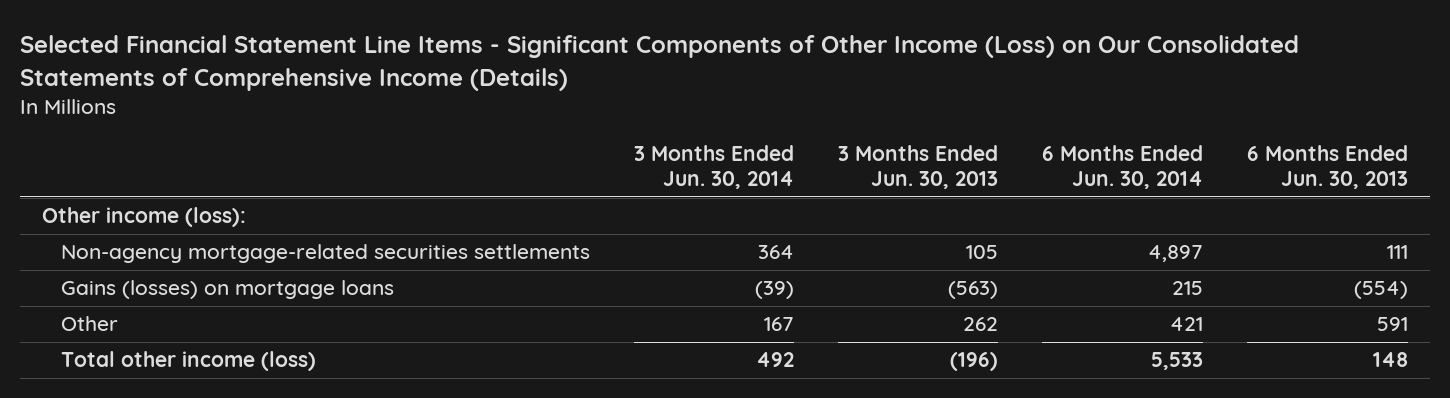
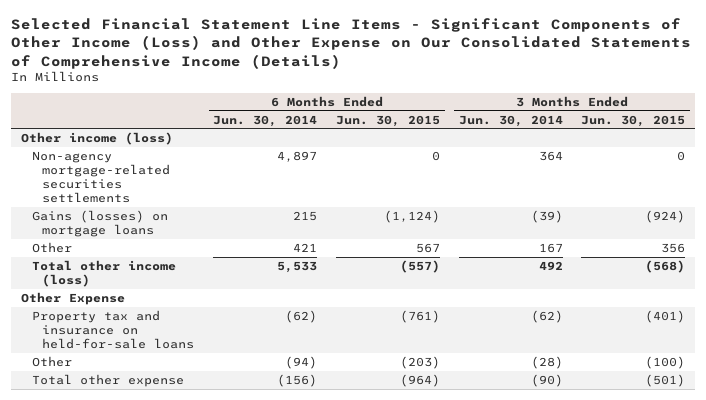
[20,35,1300,91] Selected Financial Statement Line Items - Significant Components of Other Income (Loss) on Our Consolidated Statements of Comprehensive Income (Details) -> [11,18,692,69] Selected Financial Statement Line Items - Significant Components of Other Income (Loss) and Other Expense on Our Consolidated Statements of Comprehensive Income (Details)
[838,144,999,190] 3 Months Ended Jun. 30, 2013 -> none
[1247,144,1409,190] 6 Months Ended Jun. 30, 2013 -> none
none -> [335,114,440,127] Jun. 30, 2015
none -> [581,114,686,127] Jun. 30, 2015
[42,207,247,228] Other income (loss): -> [20,131,173,145] Other income (loss)
none -> [20,291,125,305] Other Expense
none -> [31,309,195,350] Property tax and insurance on held-for-sale loans
none -> [31,355,72,367] Other
none -> [31,373,184,387] Total other expense

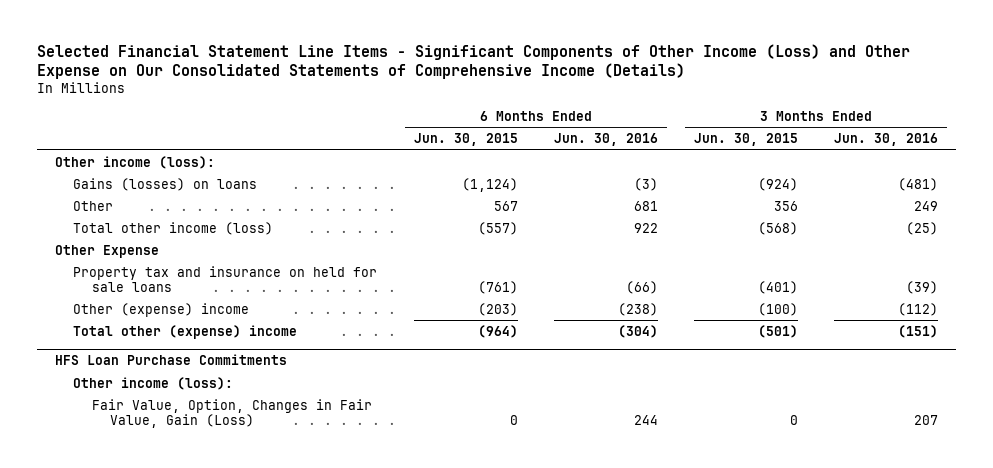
[213,114,318,127] Jun. 30, 2014 -> none
[458,114,563,127] Jun. 30, 2014 -> none
none -> [553,133,658,147] Jun. 30, 2016
none -> [834,133,939,147] Jun. 30, 2016
[31,150,171,204] Non-agency mortgage-related securities settlements -> none
[20,131,173,145] Other income (loss) -> [55,155,216,169] Other income (loss):
[31,209,168,238] Gains (losses) on mortgage loans -> [73,177,258,191] Gains (losses) on loans
[31,309,195,350] Property tax and insurance on held-for-sale loans -> [73,265,378,293] Property tax and insurance on held for sale loans
[31,355,72,367] Other -> [73,302,250,317] Other (expense) income
[31,373,184,387] Total other expense -> [73,324,298,339] Total other (expense) income
none -> [55,354,288,366] HFS Loan Purchase Commitments
none -> [73,376,234,390] Other income (loss):
none -> [91,398,372,429] Fair Value, Option, Changes in Fair Value, Gain (Loss)

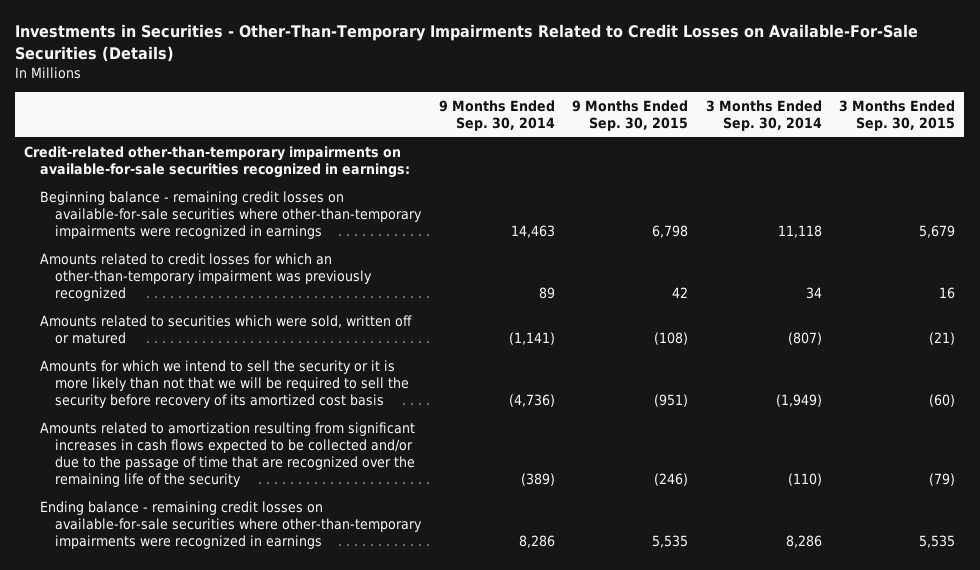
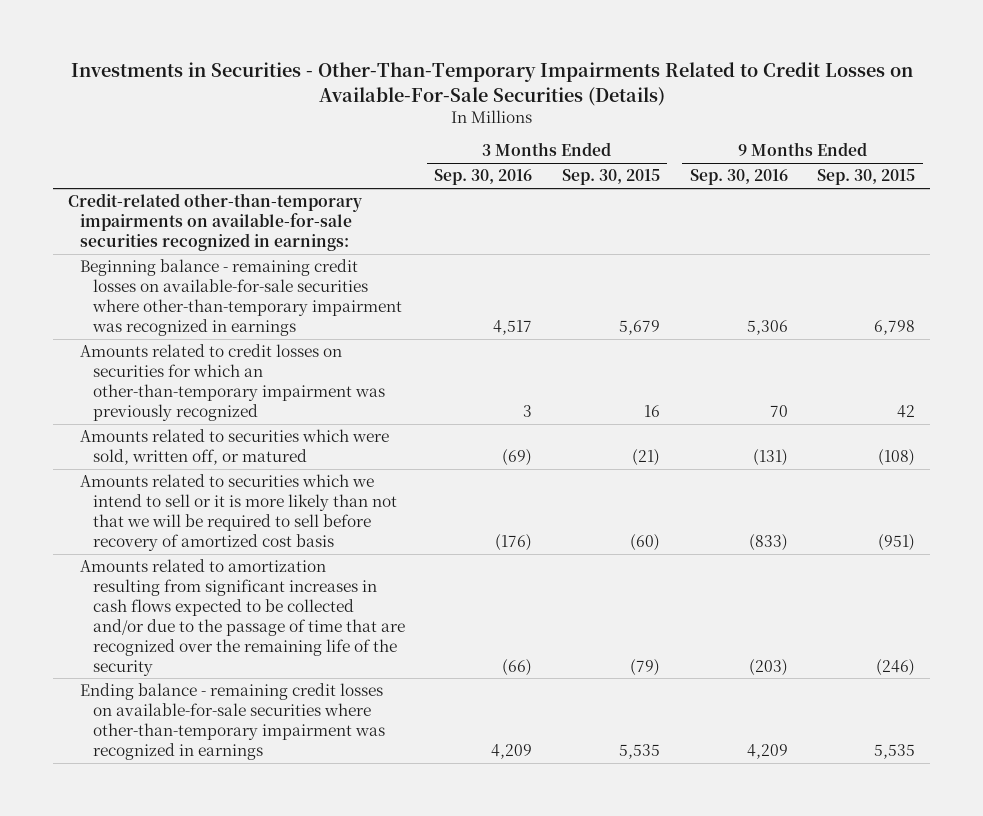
[438,99,555,131] 9 Months Ended Sep. 30, 2014 -> none
[705,99,822,131] 3 Months Ended Sep. 30, 2014 -> none
none -> [434,169,533,186] Sep. 30, 2016
none -> [689,169,788,186] Sep. 30, 2016
[39,190,423,240] Beginning balance - remaining credit losses on available-for-sale securities where other-than-temporary impairments were recognized in earnings -> [80,259,402,336] Beginning balance - remaining credit losses on available-for-sale securities where other-than-temporary impairment was recognized in earnings
[39,252,373,302] Amounts related to credit losses for which an other-than-temporary impairment was previously recognized -> [80,344,385,421] Amounts related to credit losses on securities for which an other-than-temporary impairment was previously recognized
[39,314,412,344] Amounts related to securities which were sold, written off or matured -> [80,429,390,466] Amounts related to securities which were sold, written off, or matured
[39,359,410,409] Amounts for which we intend to sell the security or it is more likely than not that we will be required to sell the security before recovery of its amortized cost basis -> [80,474,397,551] Amounts related to securities which we intend to sell or it is more likely than not that we will be required to sell before recovery of amortized cost basis
[39,500,423,550] Ending balance - remaining credit losses on available-for-sale securities where other-than-temporary impairments were recognized in earnings -> [80,683,385,760] Ending balance - remaining credit losses on available-for-sale securities where other-than-temporary impairment was recognized in earnings

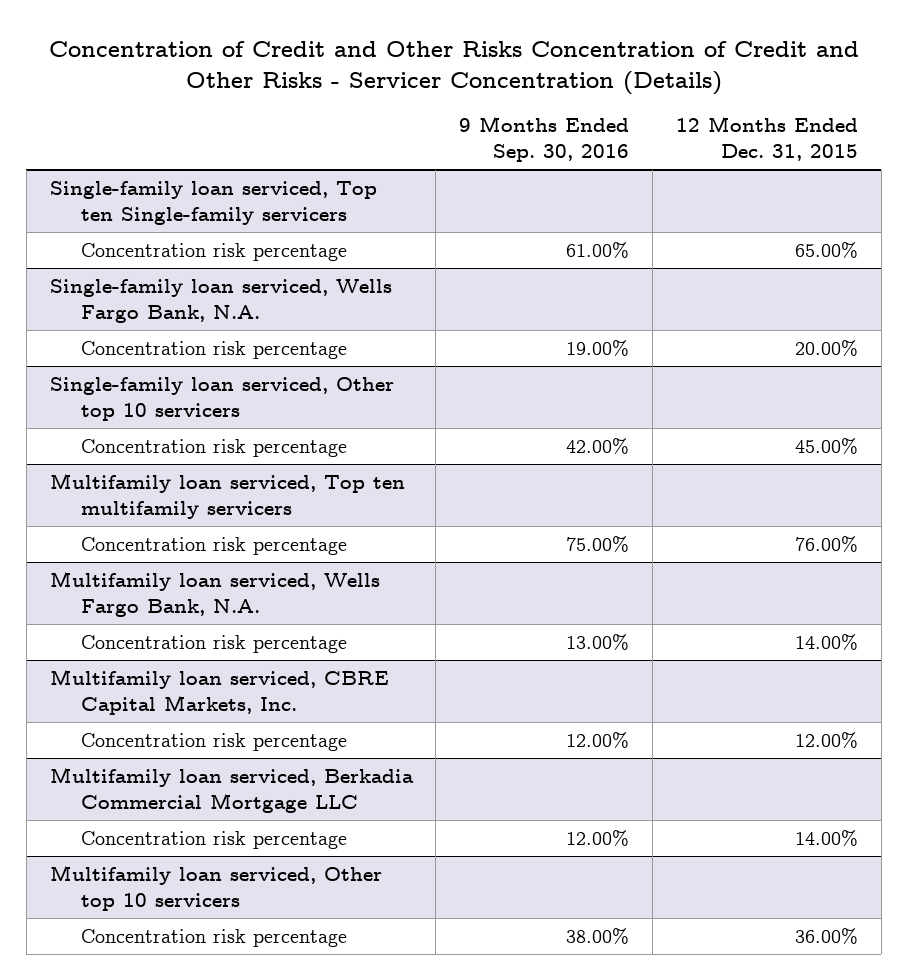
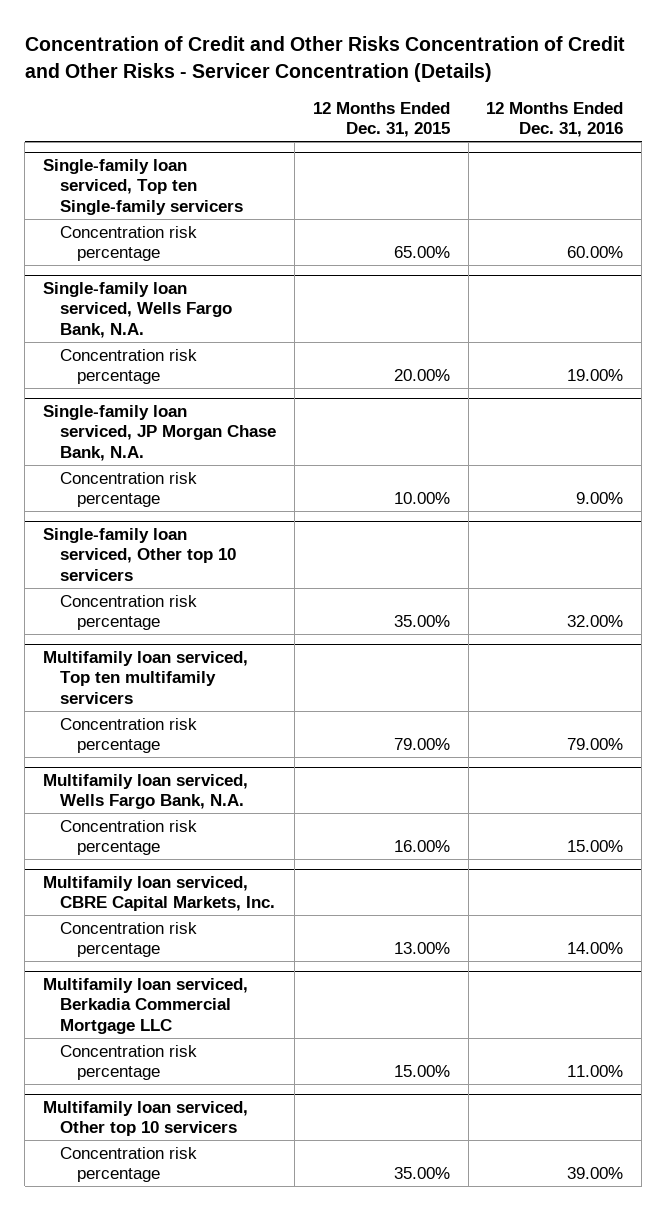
[459,116,630,163] 9 Months Ended Sep. 30, 2016 -> none
none -> [486,101,624,138] 12 Months Ended Dec. 31, 2016
none -> [43,404,277,461] Single-family loan serviced, JP Morgan Chase Bank, N.A.
none -> [60,471,198,508] Concentration risk percentage
[794,437,858,454] 45.00% -> [393,615,450,628] 35.00%
[794,535,858,552] 76.00% -> [393,738,450,751] 79.00%
[794,633,858,650] 14.00% -> [393,840,450,853] 16.00%
[794,731,858,748] 12.00% -> [393,942,450,955] 13.00%
[794,829,858,846] 14.00% -> [393,1065,450,1078] 15.00%
[794,927,858,944] 36.00% -> [393,1167,450,1180] 35.00%

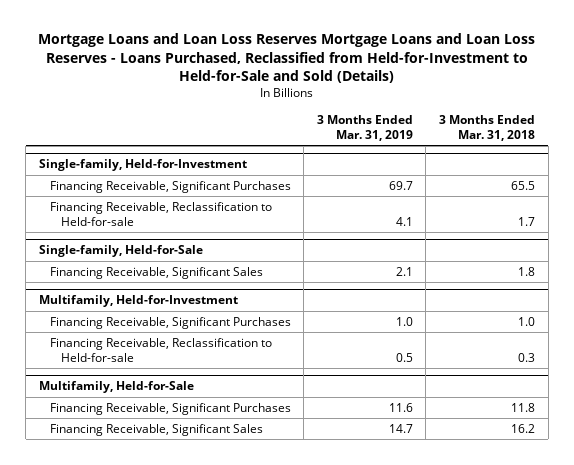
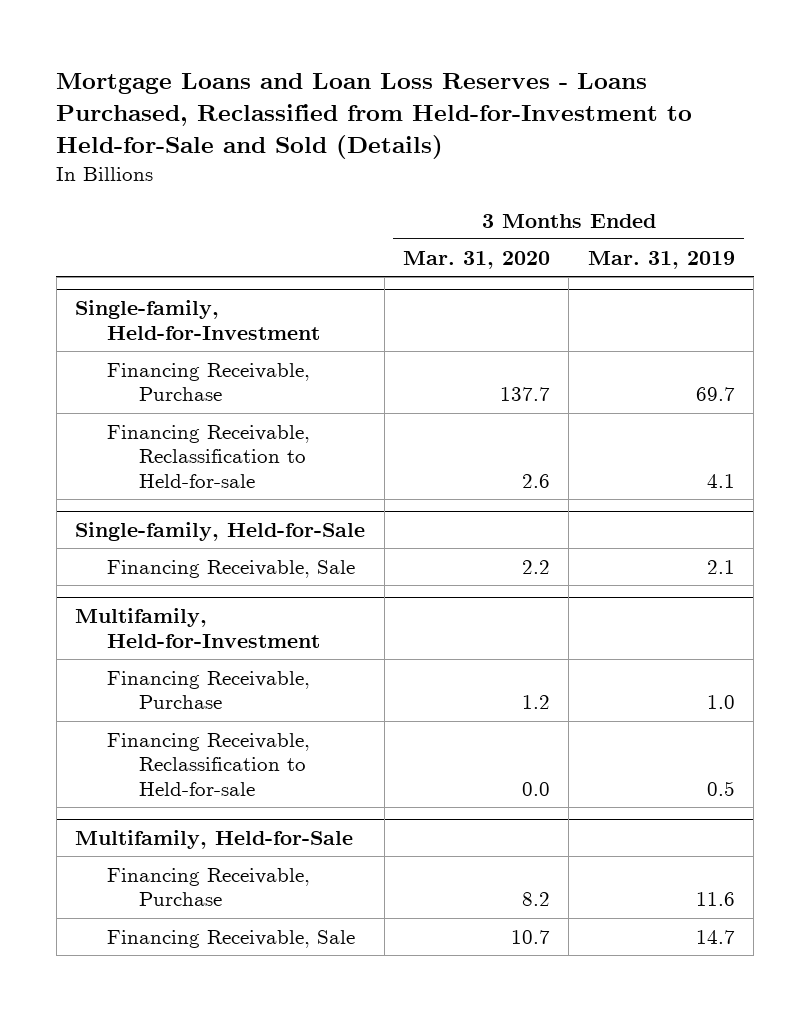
[37,33,535,84] Mortgage Loans and Loan Loss Reserves Mortgage Loans and Loan Loss Reserves - Loans Purchased, Reclassified from Held-for-Investment to Held-for-Sale and Sold (Details) -> [56,72,693,160] Mortgage Loans and Loan Loss Reserves - Loans Purchased, Reclassified from Held-for-Investment to Held-for-Sale and Sold (Details)
[439,114,536,141] 3 Months Ended Mar. 31, 2018 -> none
none -> [402,250,550,269] Mar. 31, 2020
[49,180,291,193] Financing Receivable, Significant Purchases -> [107,362,311,402] Financing Receivable, Purchase
[49,266,263,279] Financing Receivable, Significant Sales -> [107,559,356,578] Financing Receivable, Sale
[49,316,291,329] Financing Receivable, Significant Purchases -> [107,670,311,710] Financing Receivable, Purchase
[49,402,291,415] Financing Receivable, Significant Purchases -> [107,867,311,907] Financing Receivable, Purchase
[49,423,263,436] Financing Receivable, Significant Sales -> [107,929,356,948] Financing Receivable, Sale

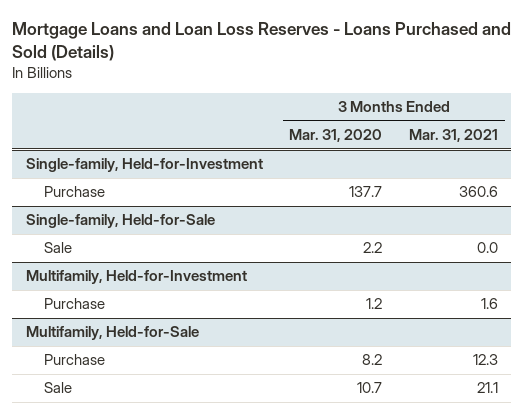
[56,72,693,160] Mortgage Loans and Loan Loss Reserves - Loans Purchased, Reclassified from Held-for-Investment to Held-for-Sale and Sold (Details) -> [12,22,512,62] Mortgage Loans and Loan Loss Reserves - Loans Purchased and Sold (Details)
[587,250,735,269] Mar. 31, 2019 -> none
none -> [408,129,498,143] Mar. 31, 2021
[107,424,311,488] Financing Receivable, Reclassification to Held-for-sale -> none
[107,362,311,402] Financing Receivable, Purchase -> [43,186,105,198] Purchase
[107,559,356,578] Financing Receivable, Sale -> [43,242,72,254] Sale
[107,732,311,796] Financing Receivable, Reclassification to Held-for-sale -> none
[107,670,311,710] Financing Receivable, Purchase -> [43,298,105,310] Purchase
[107,867,311,907] Financing Receivable, Purchase -> [43,354,105,366] Purchase
[107,929,356,948] Financing Receivable, Sale -> [43,382,72,394] Sale

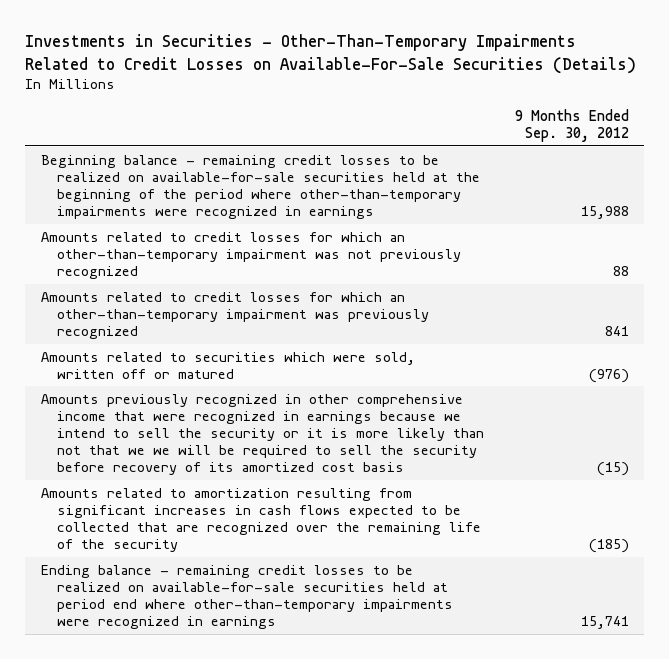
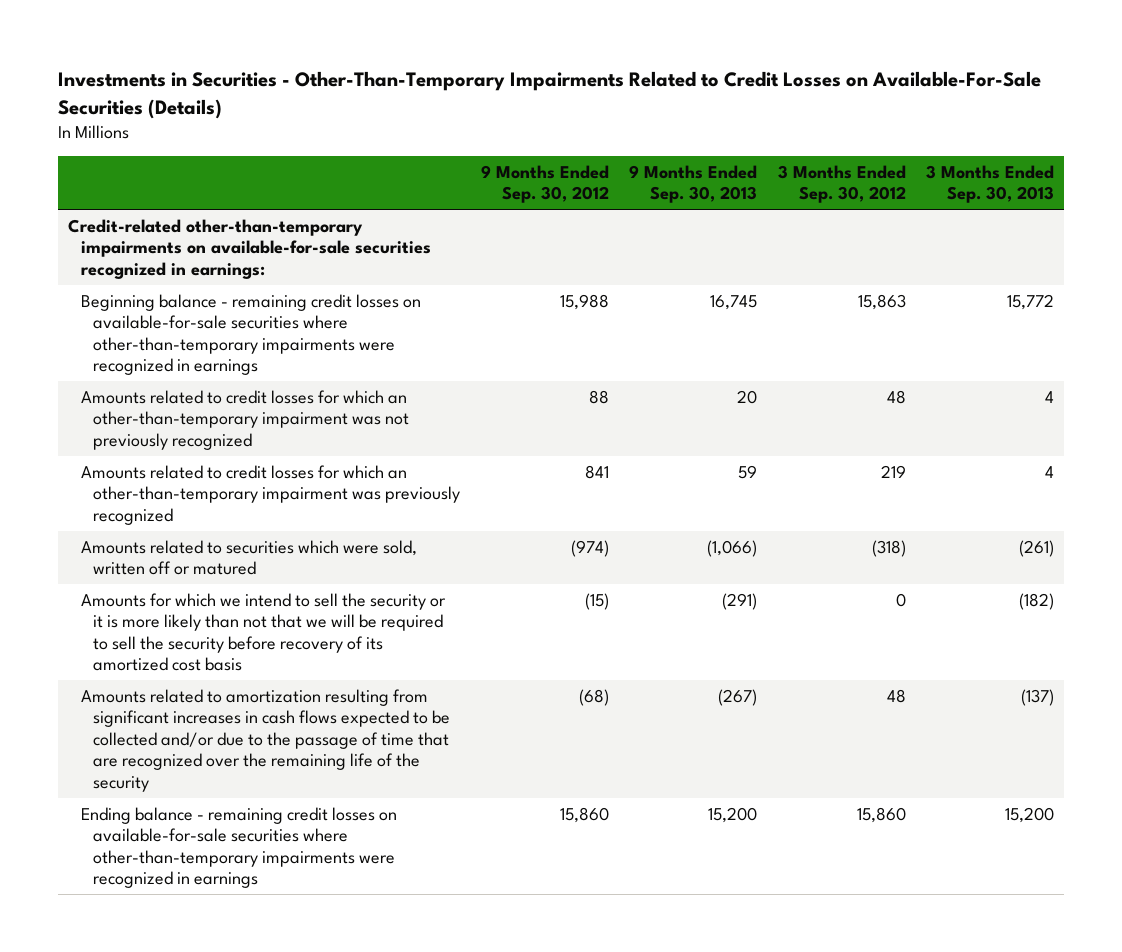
none -> [629,164,758,204] 9 Months Ended Sep. 30, 2013
none -> [777,164,906,204] 3 Months Ended Sep. 30, 2012
none -> [926,164,1055,204] 3 Months Ended Sep. 30, 2013
none -> [68,218,431,279] Credit-related other-than-temporary impairments on available-for-sale securities recognized in earnings:
[40,154,480,219] Beginning balance - remaining credit losses to be realized on available-for-sale securities held at the beginning of the period where other-than-temporary impairments were recognized in earnings -> [80,293,421,376] Beginning balance - remaining credit losses on available-for-sale securities where other-than-temporary impairments were recognized in earnings
[588,368,629,383] (976) -> [570,539,609,557] (974)
[40,393,484,475] Amounts previously recognized in other comprehensive income that were recognized in earnings because we intend to sell the security or it is more likely than not that we we will be required to sell the security before recovery of its amortized cost basis -> [80,592,446,672] Amounts for which we intend to sell the security or it is more likely than not that we will be required to sell the security before recovery of its amortized cost basis
[40,487,481,552] Amounts related to amortization resulting from significant increases in cash flows expected to be collected that are recognized over the remaining life of the security -> [80,688,451,792] Amounts related to amortization resulting from significant increases in cash flows expected to be collected and/or due to the passage of time that are recognized over the remaining life of the security
[588,538,629,553] (185) -> [578,688,609,706] (68)
[40,564,453,629] Ending balance - remaining credit losses to be realized on available-for-sale securities held at period end where other-than-temporary impairments were recognized in earnings -> [80,806,397,889] Ending balance - remaining credit losses on available-for-sale securities where other-than-temporary impairments were recognized in earnings
[580,615,629,629] 15,741 -> [559,806,609,823] 15,860

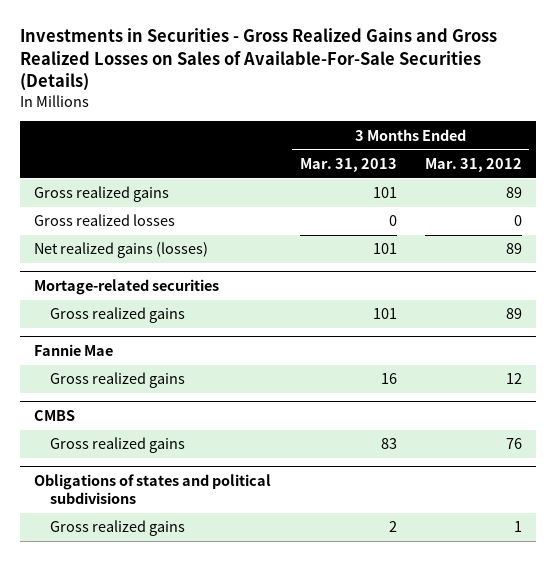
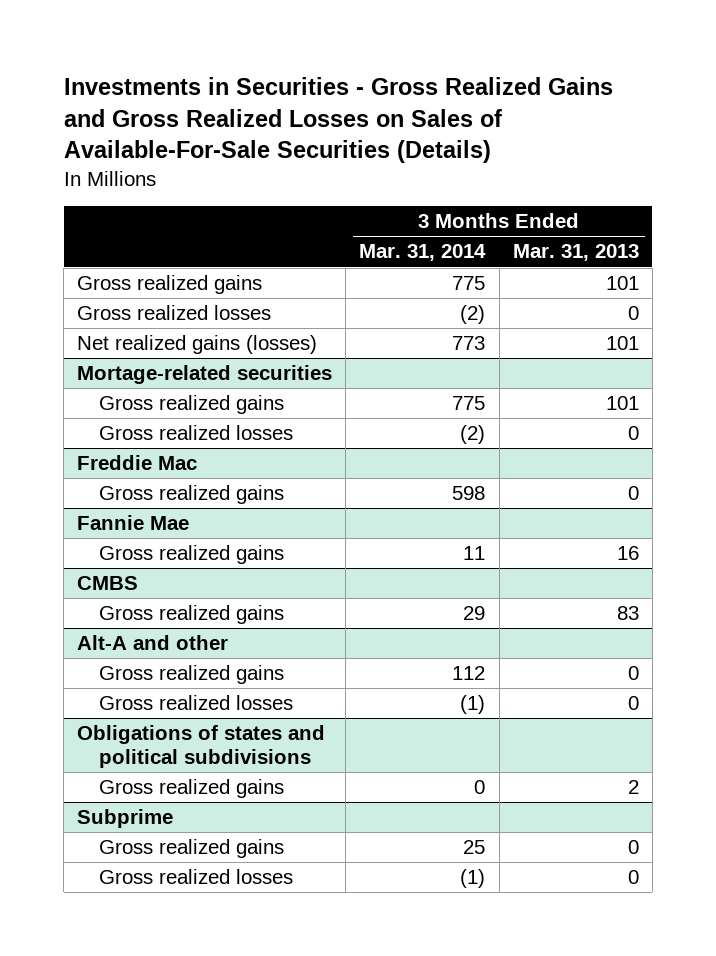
[425,157,523,172] Mar. 31, 2012 -> none
none -> [359,244,487,262] Mar. 31, 2014
none -> [98,425,293,441] Gross realized losses
none -> [77,455,198,471] Freddie Mac
none -> [98,485,284,505] Gross realized gains
none -> [77,635,229,651] Alt-A and other
none -> [98,665,284,685] Gross realized gains
none -> [98,695,293,711] Gross realized losses
none -> [77,809,174,829] Subprime
none -> [98,839,284,859] Gross realized gains
none -> [98,869,293,885] Gross realized losses

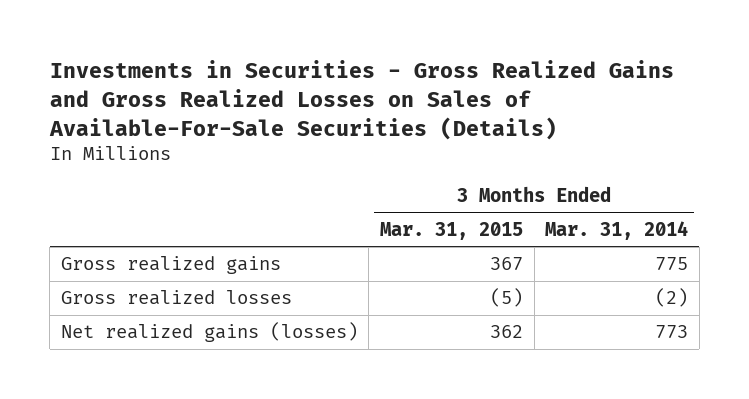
[512,244,639,262] Mar. 31, 2013 -> none
none -> [380,222,524,241] Mar. 31, 2015
[77,365,333,385] Mortage-related securities -> none
[98,395,284,415] Gross realized gains -> none
[98,425,293,441] Gross realized losses -> none
[77,455,198,471] Freddie Mac -> none
[98,485,284,505] Gross realized gains -> none
[77,515,190,531] Fannie Mae -> none
[98,545,284,565] Gross realized gains -> none
[77,576,139,591] CMBS -> none
[98,605,284,625] Gross realized gains -> none
[77,635,229,651] Alt-A and other -> none
[98,665,284,685] Gross realized gains -> none
[98,695,293,711] Gross realized losses -> none
[77,725,326,768] Obligations of states and political subdivisions -> none
[98,779,284,799] Gross realized gains -> none
[77,809,174,829] Subprime -> none
[98,839,284,859] Gross realized gains -> none
[98,869,293,885] Gross realized losses -> none

